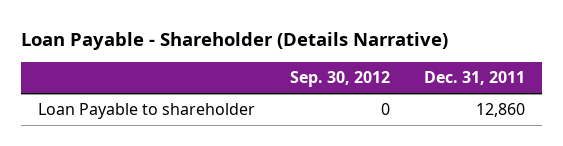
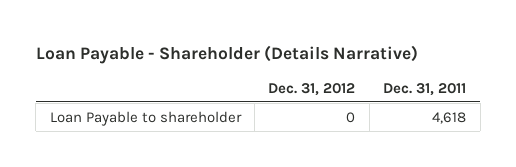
[289,71,390,88] Sep. 30, 2012 -> none
none -> [268,82,356,96] Dec. 31, 2012
[476,103,526,118] 12,860 -> [432,111,467,124] 4,618

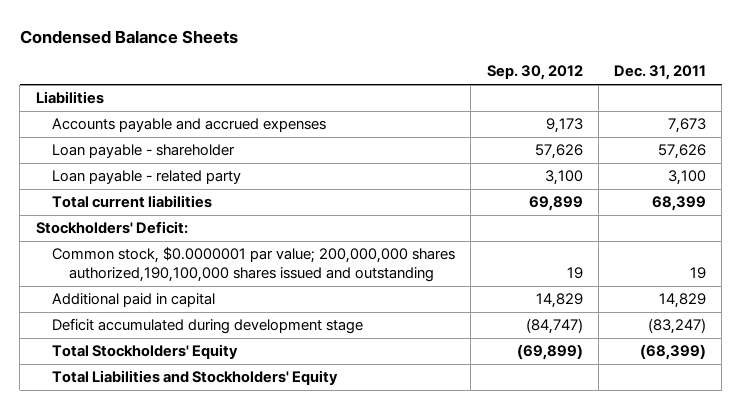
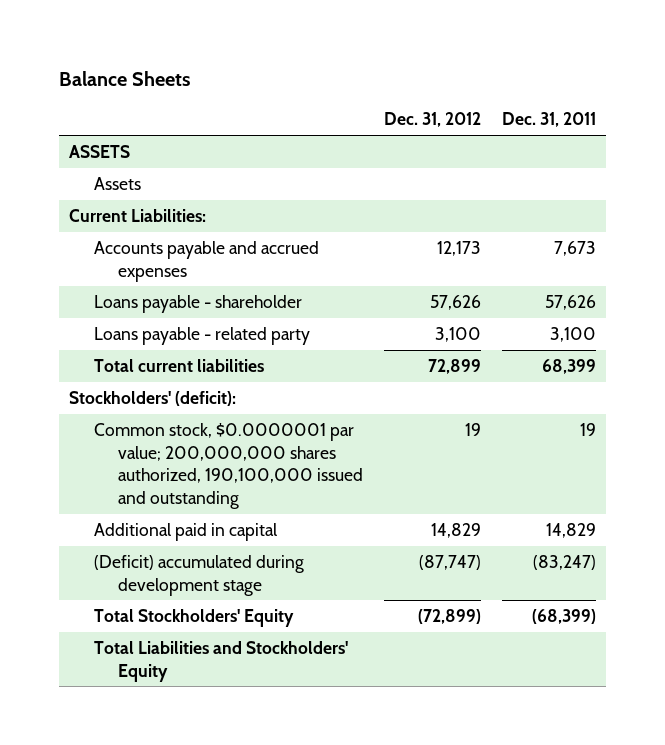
[19,30,238,45] Condensed Balance Sheets -> [58,70,190,86] Balance Sheets
[486,65,583,81] Sep. 30, 2012 -> none
none -> [383,112,481,128] Dec. 31, 2012
none -> [69,145,131,159] ASSETS
none -> [93,177,141,191] Assets
[35,91,104,105] Liabilities -> [69,209,207,223] Current Liabilities:
[52,144,236,159] Loan payable - shareholder -> [93,295,302,314] Loans payable - shareholder
[52,170,242,185] Loan payable - related party -> [93,327,310,346] Loans payable - related party
[35,221,188,235] Stockholders' Deficit: -> [69,391,237,407] Stockholders' (deficit):
[52,247,456,283] Common stock, $0.0000001 par value; 200,000,000 shares authorized,190,100,000 shares issued and outstanding -> [93,423,363,509] Common stock, $0.0000001 par value; 200,000,000 shares authorized, 190,100,000 issued and outstanding
[52,318,364,335] Deficit accumulated during development stage -> [93,555,304,596] (Deficit) accumulated during development stage

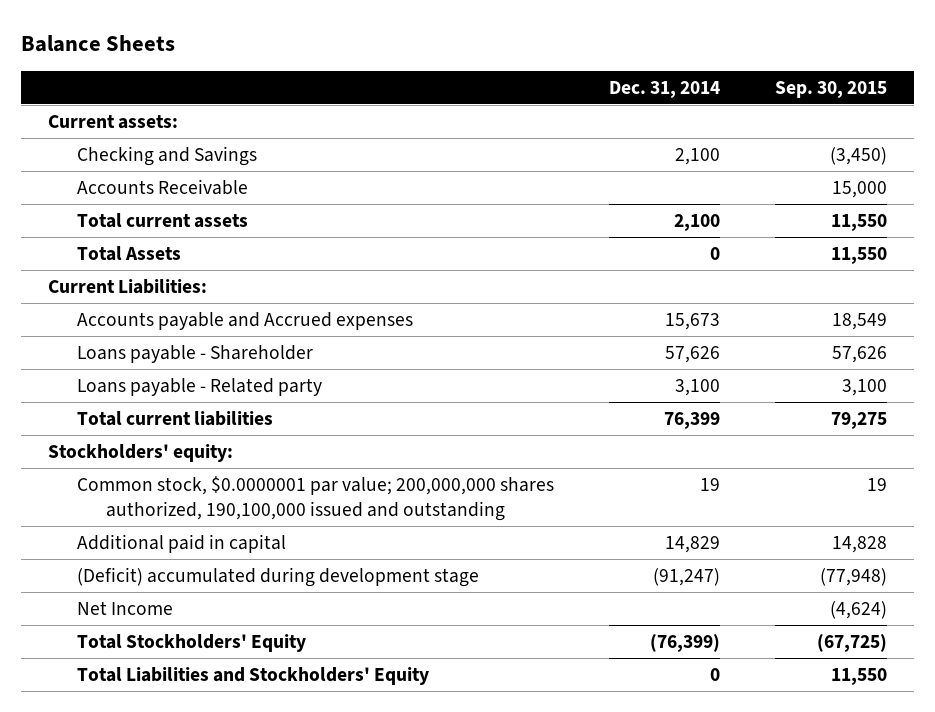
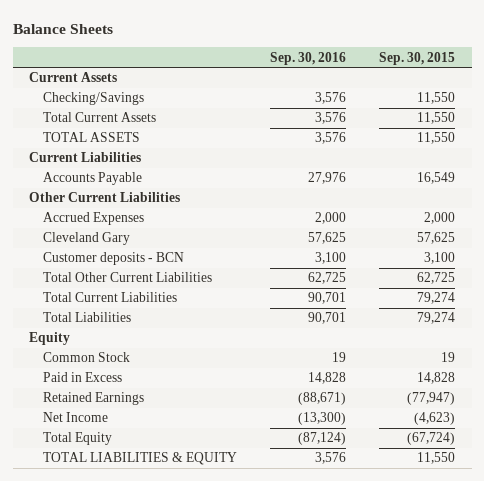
[608,80,720,98] Dec. 31, 2014 -> none
none -> [270,51,347,65] Sep. 30, 2016
[77,179,249,196] Accounts Receivable -> none
[77,312,414,331] Accounts payable and Accrued expenses -> none
[77,345,314,364] Loans payable - Shareholder -> none
[77,378,323,397] Loans payable - Related party -> none
[77,567,480,588] (Deficit) accumulated during development stage -> none
[47,115,178,130] Current assets: -> [29,72,118,83] Current Assets
[77,146,258,167] Checking and Savings -> [43,92,145,106] Checking/Savings
[829,147,887,166] (3,450) -> [417,92,456,105] 11,550
[77,213,249,229] Total current assets -> [43,112,157,123] Total Current Assets
[77,246,182,262] Total Assets -> [43,132,141,143] TOTAL ASSETS
[47,279,207,295] Current Liabilities: -> [29,152,142,163] Current Liabilities
none -> [43,172,143,186] Accounts Payable
none -> [29,192,181,203] Other Current Liabilities
none -> [43,212,145,226] Accrued Expenses
none -> [43,232,131,246] Cleveland Gary
none -> [43,252,185,266] Customer deposits - BCN
none -> [43,272,213,283] Total Other Current Liabilities
[77,411,274,427] Total current liabilities -> [43,292,178,303] Total Current Liabilities
[830,412,887,430] 79,275 -> [417,292,456,305] 79,274
none -> [43,312,132,323] Total Liabilities
[47,444,233,463] Stockholders' equity: -> [29,332,71,346] Equity
[77,476,555,521] Common stock, $0.0000001 par value; 200,000,000 shares authorized, 190,100,000 issued and outstanding -> [43,352,131,363] Common Stock
[77,534,287,554] Additional paid in capital -> [43,372,123,383] Paid in Excess
none -> [43,392,145,406] Retained Earnings
[829,601,887,620] (4,624) -> [414,412,456,426] (4,623)
[77,634,307,653] Total Stockholders' Equity -> [43,432,113,446] Total Equity
[816,634,887,653] (67,725) -> [407,432,456,446] (67,724)
[77,667,430,686] Total Liabilities and Stockholders' Equity -> [43,452,238,466] TOTAL LIABILITIES & EQUITY

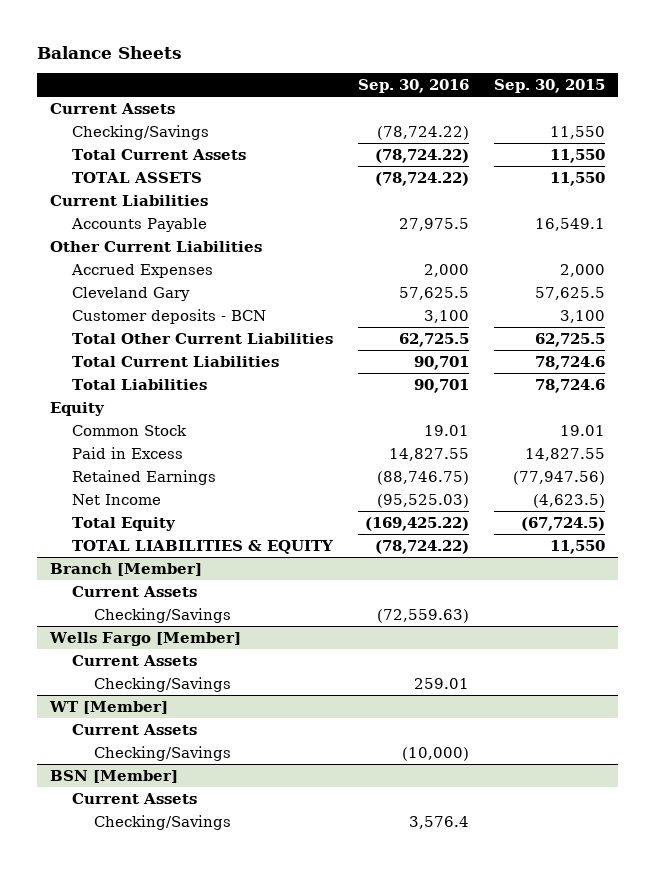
[315,92,347,105] 3,576 -> [376,125,469,140] (78,724.22)
[315,112,347,125] 3,576 -> [374,148,469,163] (78,724.22)
[315,132,347,145] 3,576 -> [374,171,469,186] (78,724.22)
[308,172,347,185] 27,976 -> [398,217,469,231] 27,975.5
[417,172,456,185] 16,549 -> [535,217,606,231] 16,549.1
[308,232,347,245] 57,625 -> [398,286,469,300] 57,625.5
[417,232,456,245] 57,625 -> [535,286,606,300] 57,625.5
[308,272,347,285] 62,725 -> [398,332,469,347] 62,725.5
[417,272,456,285] 62,725 -> [535,332,606,347] 62,725.5
[417,292,456,305] 79,274 -> [535,355,606,370] 78,724.6
[417,312,456,325] 79,274 -> [535,378,606,393] 78,724.6
[332,352,347,363] 19 -> [423,424,469,436] 19.01
[441,352,456,363] 19 -> [560,424,606,436] 19.01
[308,372,347,385] 14,828 -> [388,447,469,461] 14,827.55
[417,372,456,385] 14,828 -> [525,447,606,461] 14,827.55
[298,392,347,406] (88,671) -> [376,470,469,485] (88,746.75)
[407,392,456,406] (77,947) -> [513,470,606,485] (77,947.56)
[298,412,347,426] (13,300) -> [376,493,469,508] (95,525.03)
[414,412,456,426] (4,623) -> [533,493,606,508] (4,623.5)
[298,432,347,446] (87,124) -> [364,516,469,531] (169,425.22)
[407,432,456,446] (67,724) -> [521,516,606,531] (67,724.5)
[315,452,347,465] 3,576 -> [374,539,469,554] (78,724.22)
none -> [49,562,202,576] Branch [Member]
none -> [71,585,197,597] Current Assets
none -> [93,607,231,623] Checking/Savings
none -> [48,631,241,646] Wells Fargo [Member]
none -> [71,654,197,666] Current Assets
none -> [93,676,231,692] Checking/Savings
none -> [48,700,168,714] WT [Member]
none -> [71,723,197,735] Current Assets
none -> [93,745,231,761] Checking/Savings
none -> [49,769,178,783] BSN [Member]
none -> [71,792,197,804] Current Assets
none -> [93,814,231,830] Checking/Savings

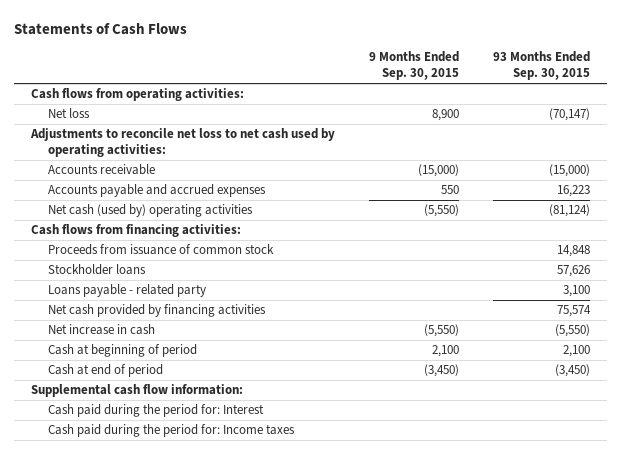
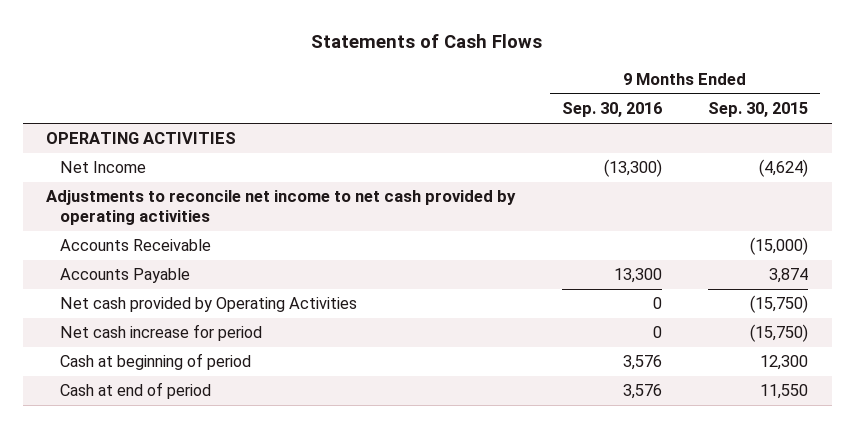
[493,51,591,81] 93 Months Ended Sep. 30, 2015 -> none
none -> [561,102,662,118] Sep. 30, 2016
[31,224,242,238] Cash flows from financing activities: -> none
[47,244,274,256] Proceeds from issuance of common stock -> none
[47,264,146,276] Stockholder loans -> none
[47,284,206,298] Loans payable - related party -> none
[47,304,266,318] Net cash provided by financing activities -> none
[31,384,244,398] Supplemental cash flow information: -> none
[47,404,264,418] Cash paid during the period for: Interest -> none
[47,424,295,438] Cash paid during the period for: Income taxes -> none
[31,88,245,102] Cash flows from operating activities: -> [45,132,236,145] OPERATING ACTIVITIES
[47,108,90,119] Net loss -> [59,161,146,174] Net Income
[432,109,460,122] 8,900 -> [759,159,809,178] (4,624)
[30,128,336,158] Adjustments to reconcile net loss to net cash used by operating activities: -> [45,190,516,226] Adjustments to reconcile net income to net cash provided by operating activities
[47,164,155,176] Accounts receivable -> [59,239,211,252] Accounts Receivable
[47,184,266,198] Accounts payable and accrued expenses -> [59,268,190,284] Accounts Payable
[441,185,460,195] 550 -> [769,268,809,284] 3,874
[47,204,253,218] Net cash (used by) operating activities -> [59,297,357,313] Net cash provided by Operating Activities
[424,204,460,218] (5,550) -> [750,295,809,314] (15,750)
[47,324,155,336] Net increase in cash -> [59,324,262,342] Net cash increase for period
[424,324,460,338] (5,550) -> [750,324,809,343] (15,750)
[432,345,460,358] 2,100 -> [760,355,809,371] 12,300
[424,364,460,378] (3,450) -> [760,384,809,400] 11,550

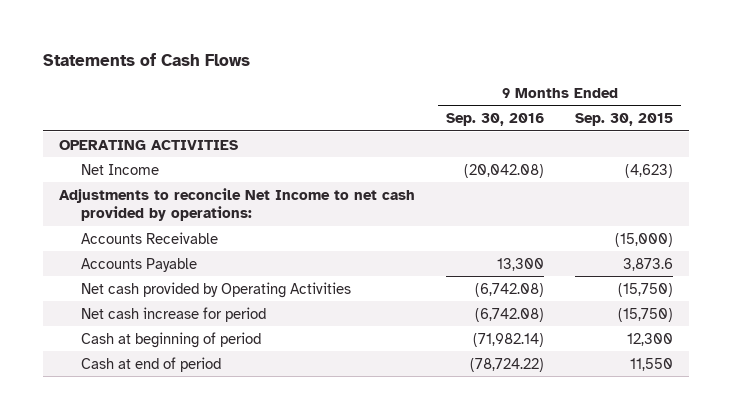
[603,159,662,178] (13,300) -> [464,163,545,178] (20,042.08)
[759,159,809,178] (4,624) -> [625,163,674,178] (4,623)
[45,190,516,226] Adjustments to reconcile net income to net cash provided by operating activities -> [58,187,415,222] Adjustments to reconcile Net Income to net cash provided by operations:
[769,268,809,284] 3,874 -> [623,257,674,271] 3,873.6
[652,297,662,310] 0 -> [475,282,545,297] (6,742.08)
[652,326,662,339] 0 -> [475,307,545,322] (6,742.08)
[622,355,662,371] 3,576 -> [473,332,545,347] (71,982.14)
[622,384,662,400] 3,576 -> [470,357,545,372] (78,724.22)

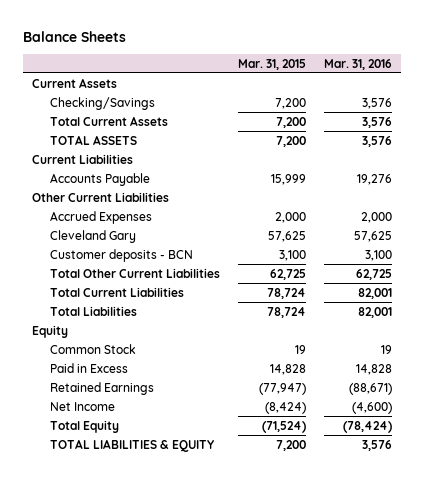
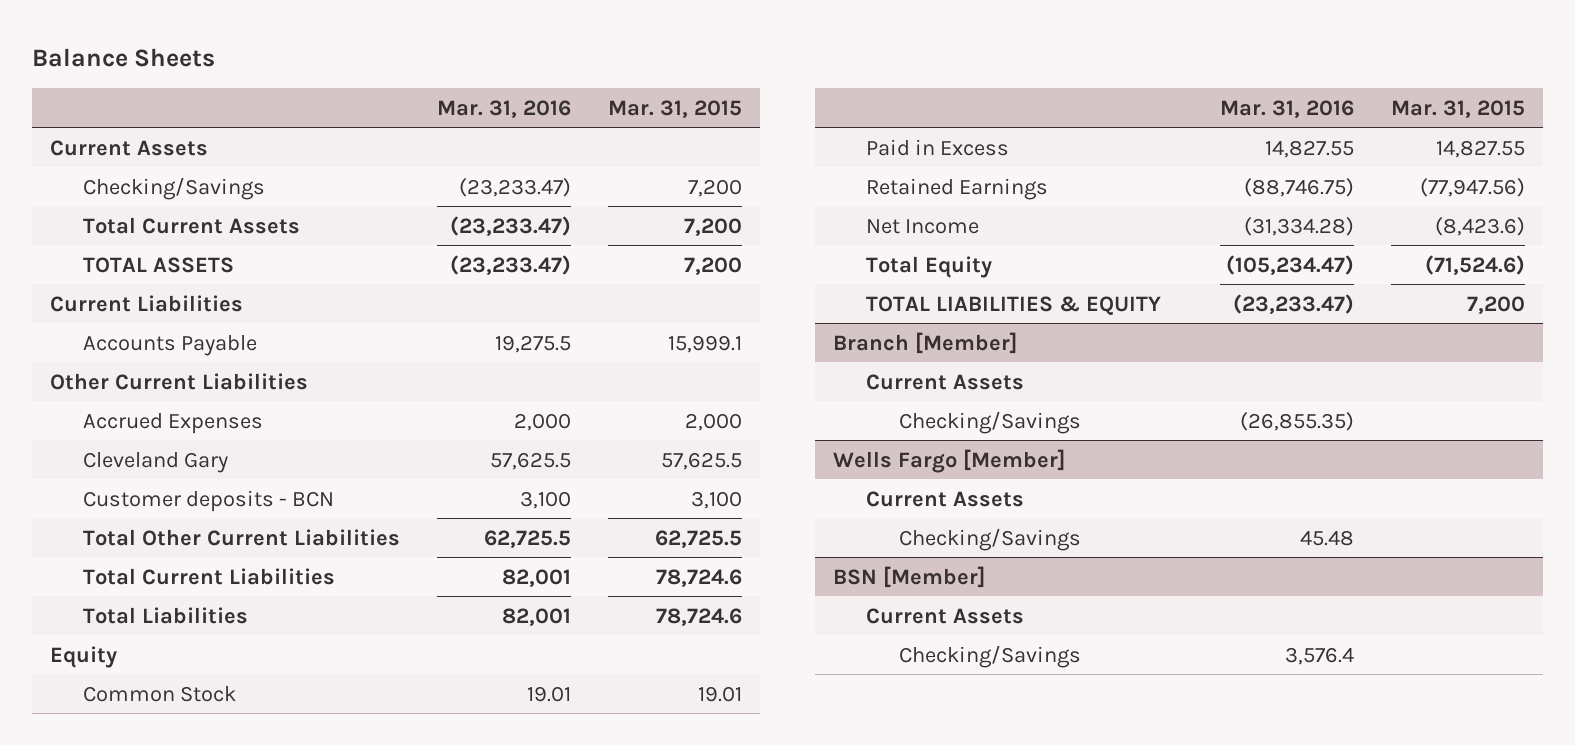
[361,97,392,109] 3,576 -> [459,177,572,197] (23,233.47)
[361,116,392,128] 3,576 -> [450,215,572,236] (23,233.47)
[361,135,392,147] 3,576 -> [450,254,572,275] (23,233.47)
[271,173,307,185] 15,999 -> [667,334,742,353] 15,999.1
[356,173,392,185] 19,276 -> [495,334,572,353] 19,275.5
[268,230,307,242] 57,625 -> [660,451,742,470] 57,625.5
[353,230,392,242] 57,625 -> [490,451,572,470] 57,625.5
[270,268,307,280] 62,725 -> [654,529,742,548] 62,725.5
[355,268,392,280] 62,725 -> [484,529,572,548] 62,725.5
[267,287,307,299] 78,724 -> [655,568,742,587] 78,724.6
[267,306,307,318] 78,724 -> [655,607,742,626] 78,724.6
[295,344,307,354] 19 -> [697,685,742,702] 19.01
[380,344,392,354] 19 -> [527,685,572,702] 19.01
[270,363,307,375] 14,828 -> [1435,139,1525,158] 14,827.55
[355,363,392,375] 14,828 -> [1264,139,1354,158] 14,827.55
[259,382,307,395] (77,947) -> [1419,177,1525,197] (77,947.56)
[348,382,392,395] (88,671) -> [1243,177,1354,197] (88,746.75)
[265,401,307,414] (8,424) -> [1434,216,1525,236] (8,423.6)
[351,401,392,414] (4,600) -> [1243,216,1354,236] (31,334.28)
[262,420,307,433] (71,524) -> [1424,254,1525,275] (71,524.6)
[342,420,392,433] (78,424) -> [1225,254,1354,275] (105,234.47)
[361,439,392,451] 3,576 -> [1232,293,1354,314] (23,233.47)
none -> [833,331,1018,354] Branch [Member]
none -> [866,373,1025,390] Current Assets
none -> [899,410,1082,434] Checking/Savings
none -> [833,448,1066,473] Wells Fargo [Member]
none -> [866,490,1025,507] Current Assets
none -> [899,527,1082,551] Checking/Savings
none -> [833,565,986,588] BSN [Member]
none -> [866,607,1025,624] Current Assets
none -> [899,644,1082,668] Checking/Savings

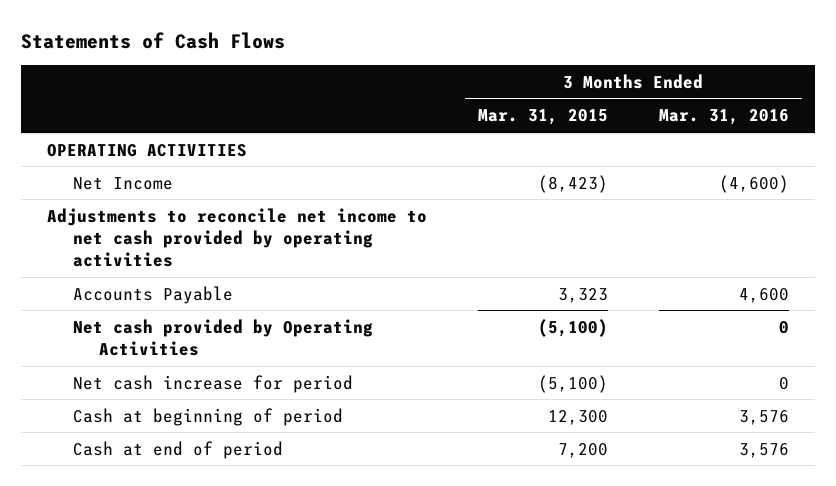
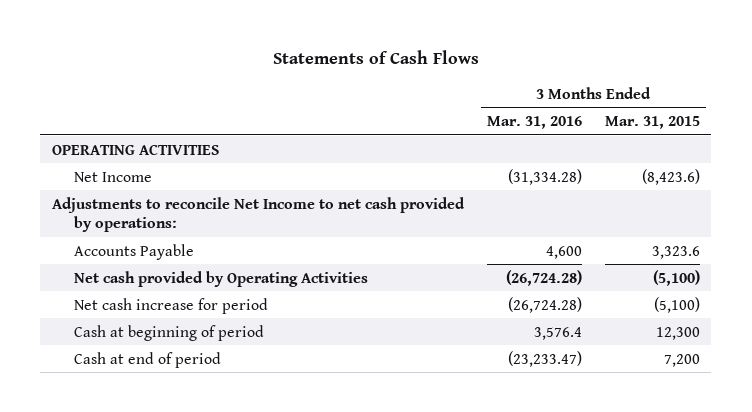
[537,174,608,193] (8,423) -> [641,168,700,185] (8,423.6)
[718,174,789,193] (4,600) -> [507,168,582,185] (31,334.28)
[46,207,427,267] Adjustments to reconcile net income to net cash provided by operating activities -> [51,196,465,232] Adjustments to reconcile Net Income to net cash provided by operations:
[557,287,608,303] 3,323 -> [651,245,700,259] 3,323.6
[778,320,789,334] 0 -> [505,269,582,286] (26,724.28)
[778,376,789,390] 0 -> [507,296,582,313] (26,724.28)
[738,409,789,425] 3,576 -> [533,326,582,340] 3,576.4
[738,442,789,458] 3,576 -> [507,350,582,367] (23,233.47)

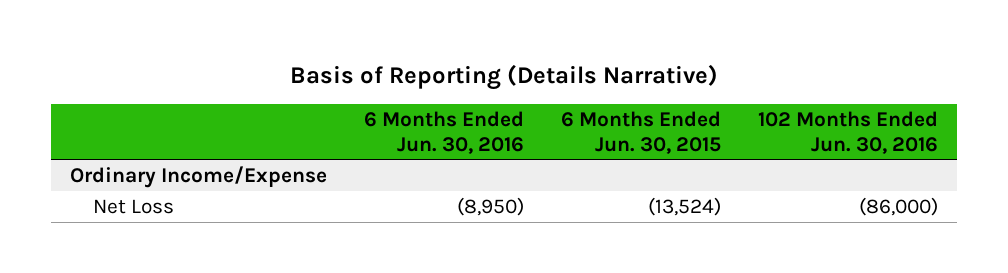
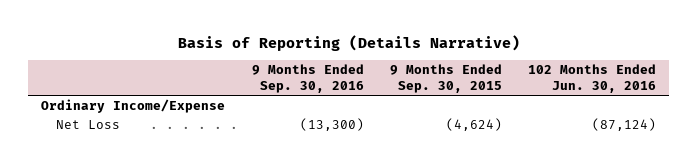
[363,111,524,154] 6 Months Ended Jun. 30, 2016 -> none
[560,111,721,154] 6 Months Ended Jun. 30, 2015 -> none
none -> [251,64,364,93] 9 Months Ended Sep. 30, 2016
none -> [389,64,502,93] 9 Months Ended Sep. 30, 2015
[859,196,939,216] (86,000) -> [592,117,657,131] (87,124)

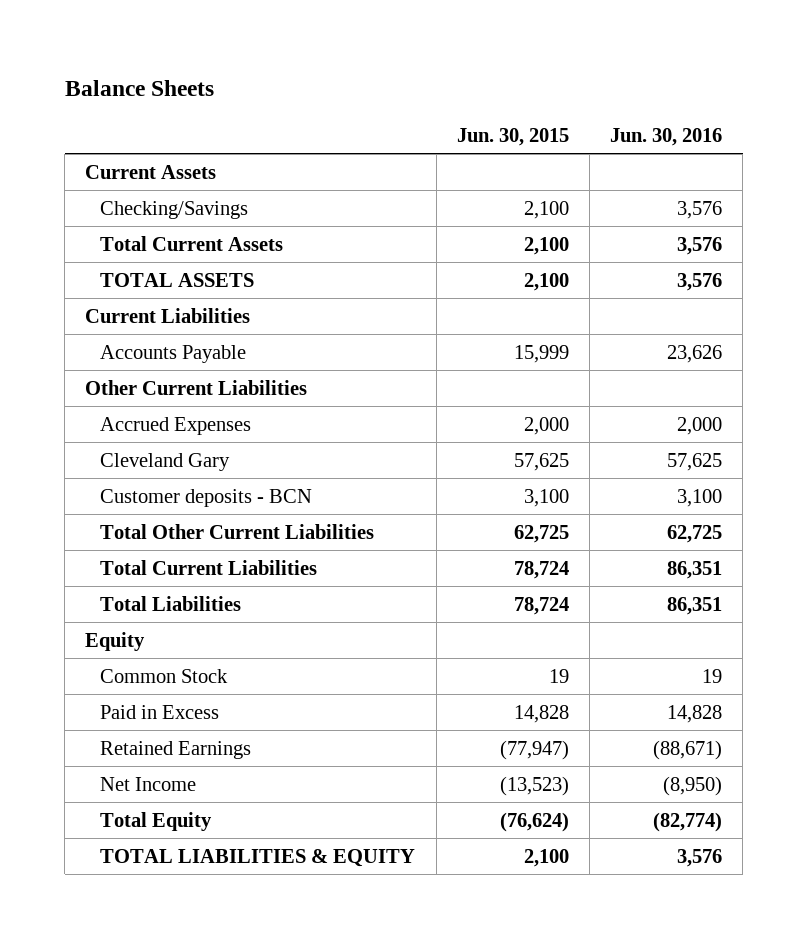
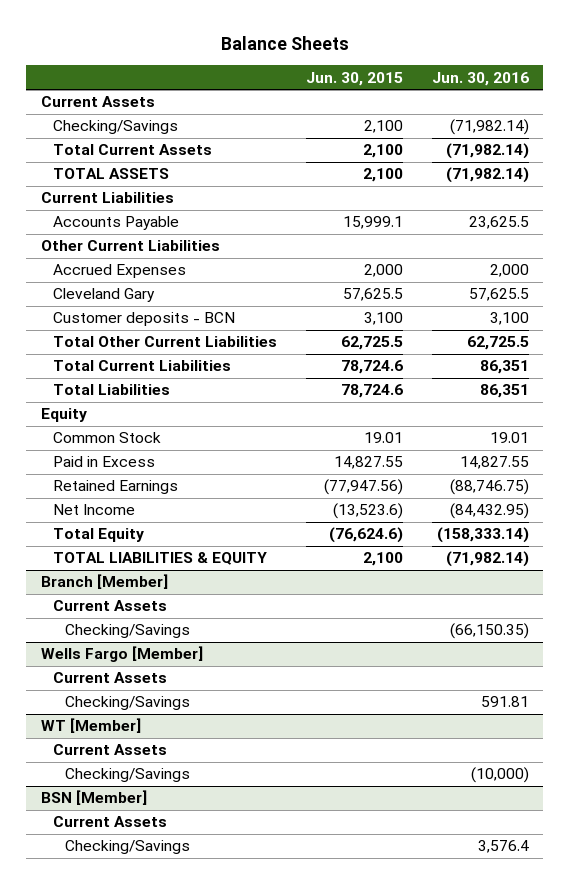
[677,200,723,219] 3,576 -> [449,119,529,136] (71,982.14)
[677,236,723,255] 3,576 -> [445,143,529,160] (71,982.14)
[677,272,723,291] 3,576 -> [445,167,529,184] (71,982.14)
[513,344,569,363] 15,999 -> [342,216,403,230] 15,999.1
[667,344,723,363] 23,626 -> [468,216,529,230] 23,625.5
[513,452,569,471] 57,625 -> [342,288,403,302] 57,625.5
[667,452,723,471] 57,625 -> [468,288,529,302] 57,625.5
[513,524,569,543] 62,725 -> [340,336,403,351] 62,725.5
[667,524,723,543] 62,725 -> [466,336,529,351] 62,725.5
[513,560,569,579] 78,724 -> [340,360,403,375] 78,724.6
[513,596,569,615] 78,724 -> [340,384,403,399] 78,724.6
[548,668,569,683] 19 -> [363,432,403,444] 19.01
[702,668,723,683] 19 -> [489,432,529,444] 19.01
[513,704,569,723] 14,828 -> [333,456,403,470] 14,827.55
[667,704,723,723] 14,828 -> [459,456,529,470] 14,827.55
[499,739,569,760] (77,947) -> [323,479,403,496] (77,947.56)
[653,739,723,760] (88,671) -> [449,479,529,496] (88,746.75)
[499,775,569,796] (13,523) -> [332,503,403,520] (13,523.6)
[663,775,723,796] (8,950) -> [449,503,529,520] (84,432.95)
[499,811,569,832] (76,624) -> [328,527,403,544] (76,624.6)
[653,811,723,832] (82,774) -> [436,527,529,544] (158,333.14)
[677,848,723,867] 3,576 -> [445,551,529,568] (71,982.14)
none -> [40,574,168,590] Branch [Member]
none -> [52,600,167,612] Current Assets
none -> [64,624,190,639] Checking/Savings
none -> [40,646,203,663] Wells Fargo [Member]
none -> [52,672,167,684] Current Assets
none -> [64,696,190,711] Checking/Savings
none -> [40,718,141,734] WT [Member]
none -> [52,744,167,756] Current Assets
none -> [64,768,190,783] Checking/Savings
none -> [40,790,147,806] BSN [Member]
none -> [52,816,167,828] Current Assets
none -> [64,840,190,855] Checking/Savings

